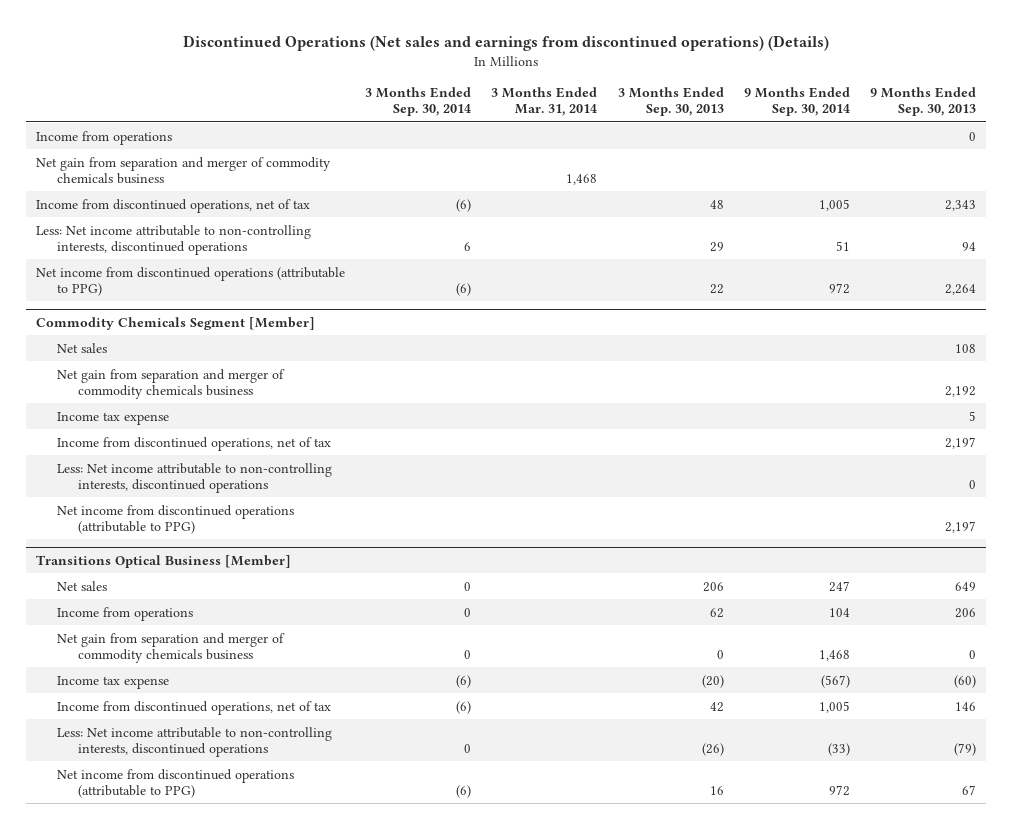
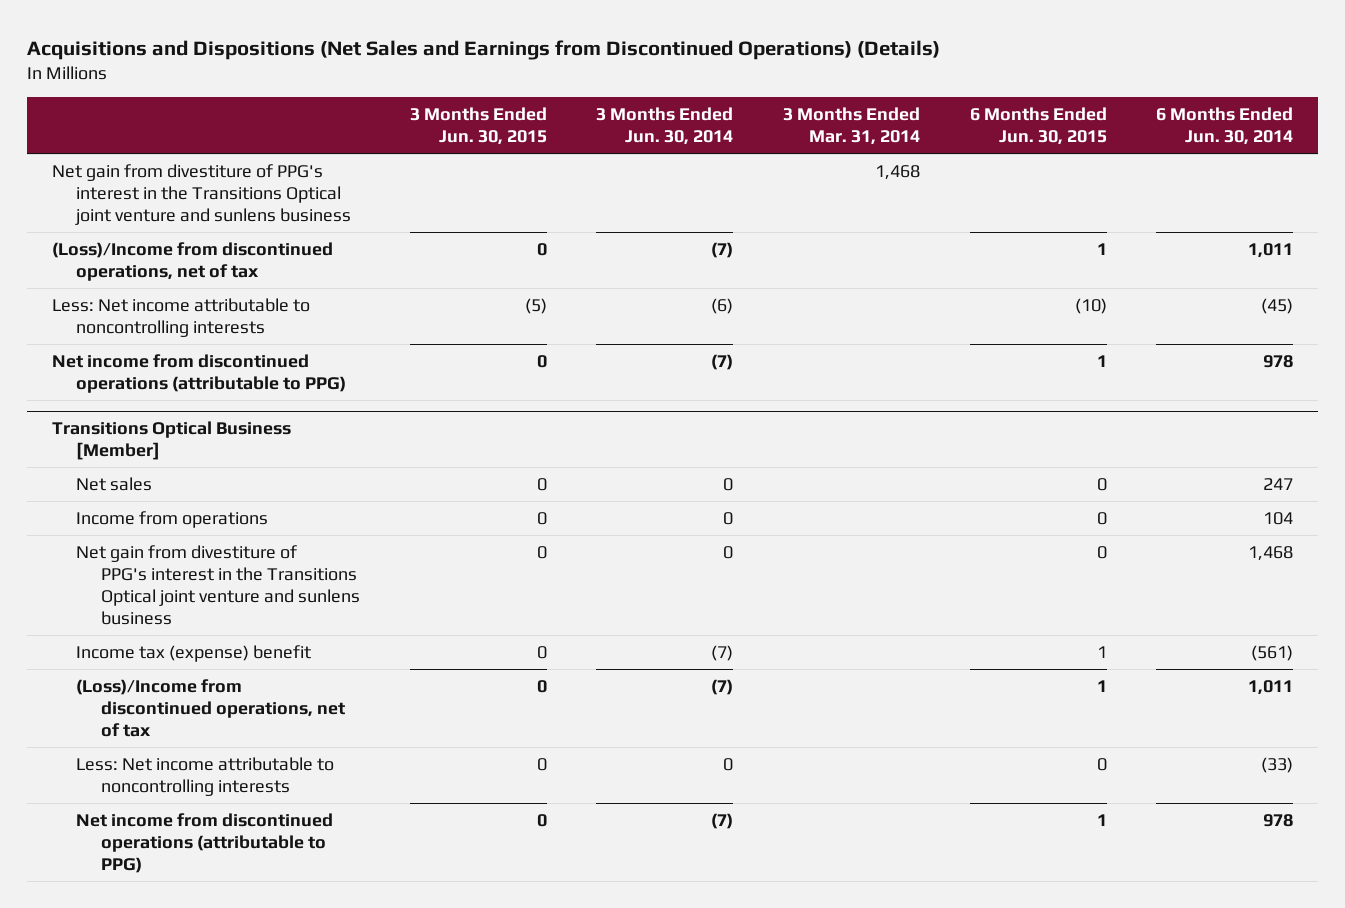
[183,35,830,52] Discontinued Operations (Net sales and earnings from discontinued operations) (Details) -> [26,39,940,60] Acquisitions and Dispositions (Net Sales and Earnings from Discontinued Operations) (Details)
[365,86,472,117] 3 Months Ended Sep. 30, 2014 -> none
[617,86,724,117] 3 Months Ended Sep. 30, 2013 -> none
[743,86,850,117] 9 Months Ended Sep. 30, 2014 -> none
[870,86,977,117] 9 Months Ended Sep. 30, 2013 -> none
none -> [409,107,547,146] 3 Months Ended Jun. 30, 2015
none -> [596,107,734,146] 3 Months Ended Jun. 30, 2014
none -> [969,107,1107,146] 6 Months Ended Jun. 30, 2015
none -> [1156,107,1294,146] 6 Months Ended Jun. 30, 2014
[35,130,172,145] Income from operations -> none
[35,156,331,184] Net gain from separation and merger of commodity chemicals business -> [51,163,352,226] Net gain from divestiture of PPG's interest in the Transitions Optical joint venture and sunlens business
[35,198,310,213] Income from discontinued operations, net of tax -> [51,241,333,282] (Loss)/Income from discontinued operations, net of tax
[35,224,311,255] Less: Net income attributable to non-controlling interests, discontinued operations -> [51,297,310,338] Less: Net income attributable to noncontrolling interests
[35,316,315,330] Commodity Chemicals Segment [Member] -> none
[56,342,107,353] Net sales -> none
[56,368,285,399] Net gain from separation and merger of commodity chemicals business -> none
[56,411,169,425] Income tax expense -> none
[56,436,331,451] Income from discontinued operations, net of tax -> none
[56,462,332,493] Less: Net income attributable to non-controlling interests, discontinued operations -> none
[56,504,294,534] Net income from discontinued operations (attributable to PPG) -> none
[56,632,285,663] Net gain from separation and merger of commodity chemicals business -> [76,544,360,626] Net gain from divestiture of PPG's interest in the Transitions Optical joint venture and sunlens business
[56,675,169,689] Income tax expense -> [76,644,312,662] Income tax (expense) benefit
[56,700,331,715] Income from discontinued operations, net of tax -> [76,678,345,738] (Loss)/Income from discontinued operations, net of tax
[56,726,332,757] Less: Net income attributable to non-controlling interests, discontinued operations -> [76,756,335,797] Less: Net income attributable to noncontrolling interests

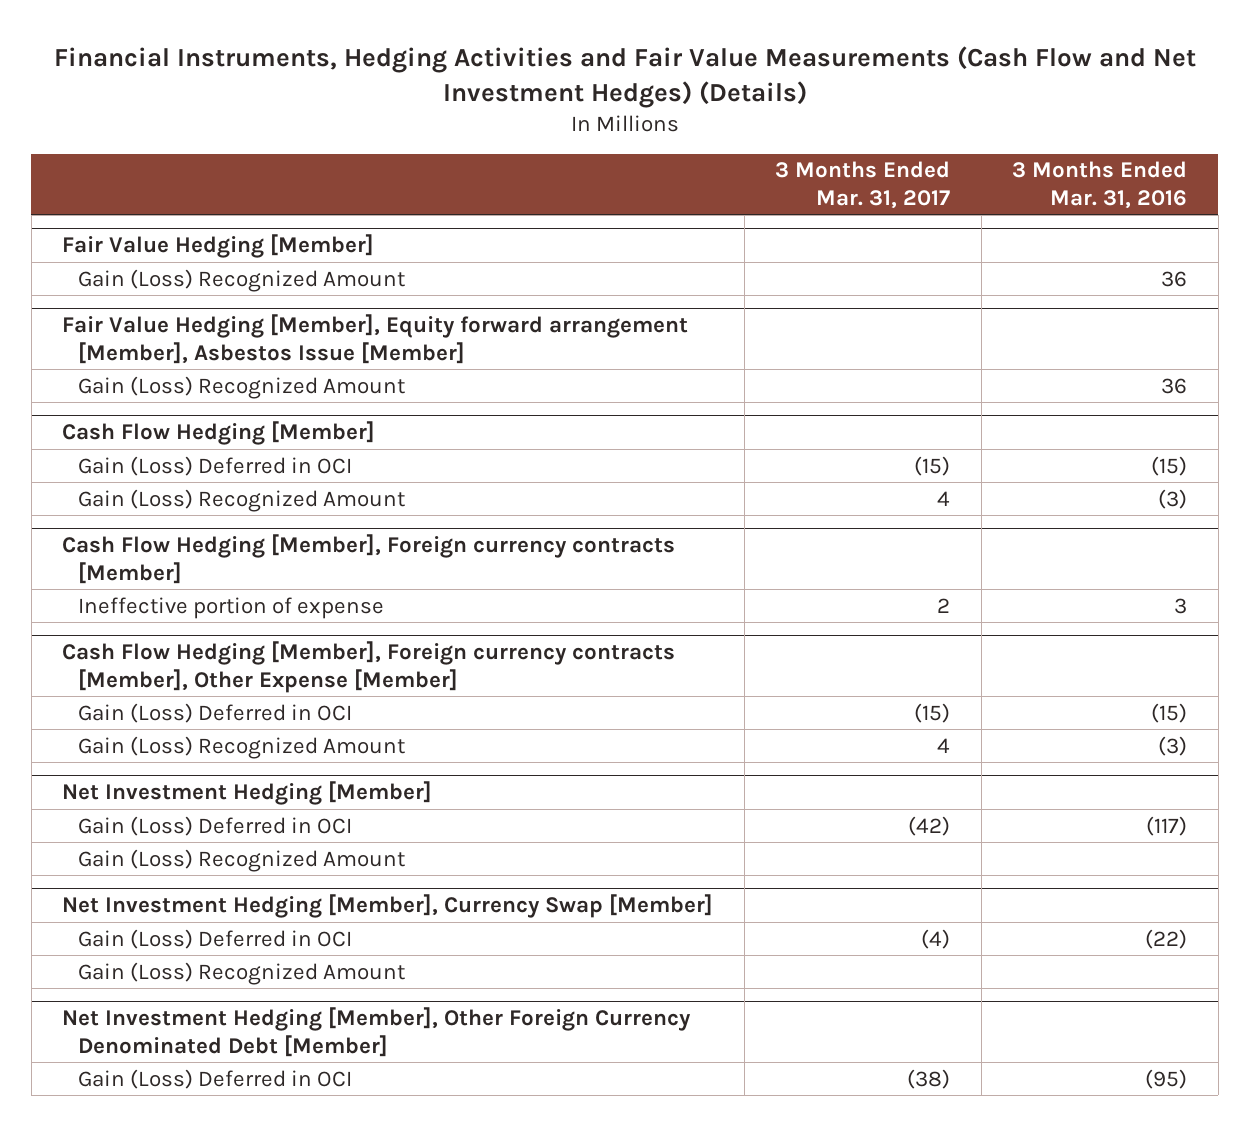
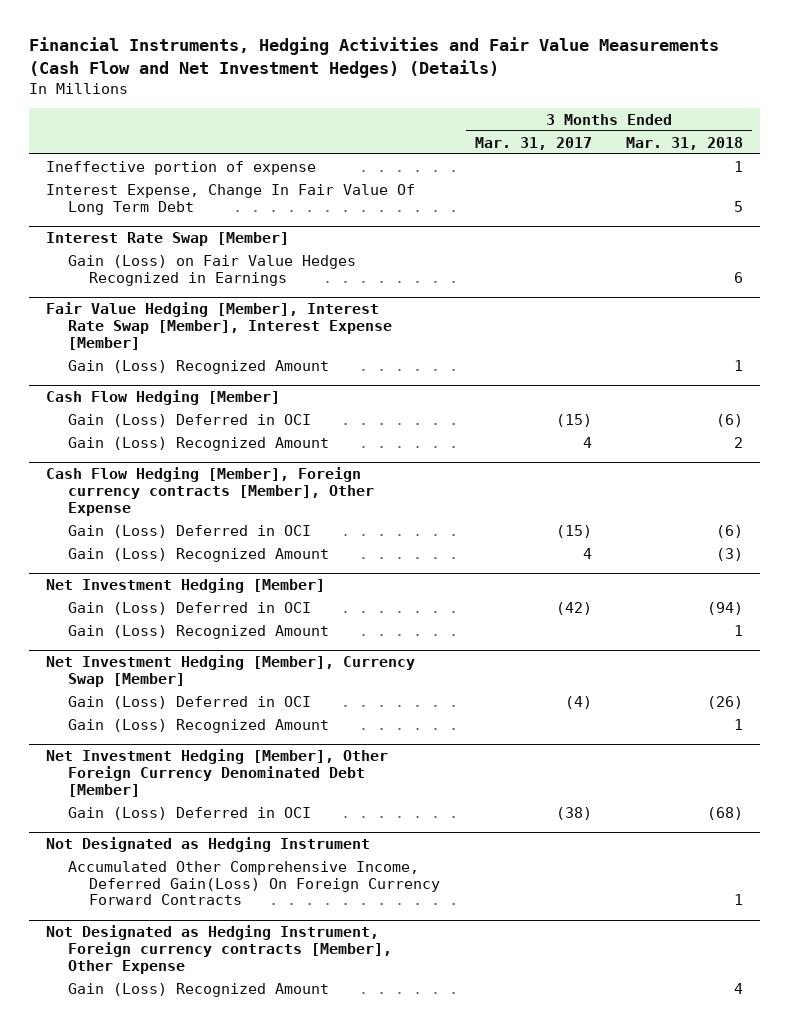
[1012,161,1188,209] 3 Months Ended Mar. 31, 2016 -> none
none -> [626,136,744,150] Mar. 31, 2018
none -> [46,160,317,175] Ineffective portion of expense
none -> [46,183,416,215] Interest Expense, Change In Fair Value Of Long Term Debt
none -> [46,232,290,247] Interest Rate Swap [Member]
none -> [67,254,356,286] Gain (Loss) on Fair Value Hedges Recognized in Earnings
[62,234,375,259] Fair Value Hedging [Member] -> [46,302,392,350] Fair Value Hedging [Member], Interest Rate Swap [Member], Interest Expense [Member]
[62,314,689,365] Fair Value Hedging [Member], Equity forward arrangement [Member], Asbestos Issue [Member] -> none
[78,375,406,399] Gain (Loss) Recognized Amount -> none
[62,534,676,585] Cash Flow Hedging [Member], Foreign currency contracts [Member] -> none
[78,596,385,619] Ineffective portion of expense -> none
[62,641,676,694] Cash Flow Hedging [Member], Foreign currency contracts [Member], Other Expense [Member] -> [46,467,374,516] Cash Flow Hedging [Member], Foreign currency contracts [Member], Other Expense
none -> [46,837,371,853] Not Designated as Hedging Instrument
none -> [67,860,441,906] Accumulated Other Comprehensive Income, Deferred Gain(Loss) On Foreign Currency Forward Contracts
none -> [46,925,392,974] Not Designated as Hedging Instrument, Foreign currency contracts [Member], Other Expense
none -> [67,982,329,997] Gain (Loss) Recognized Amount

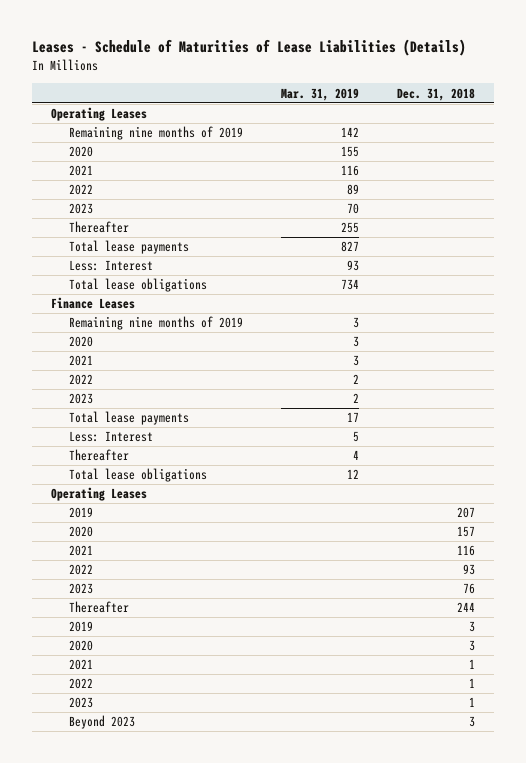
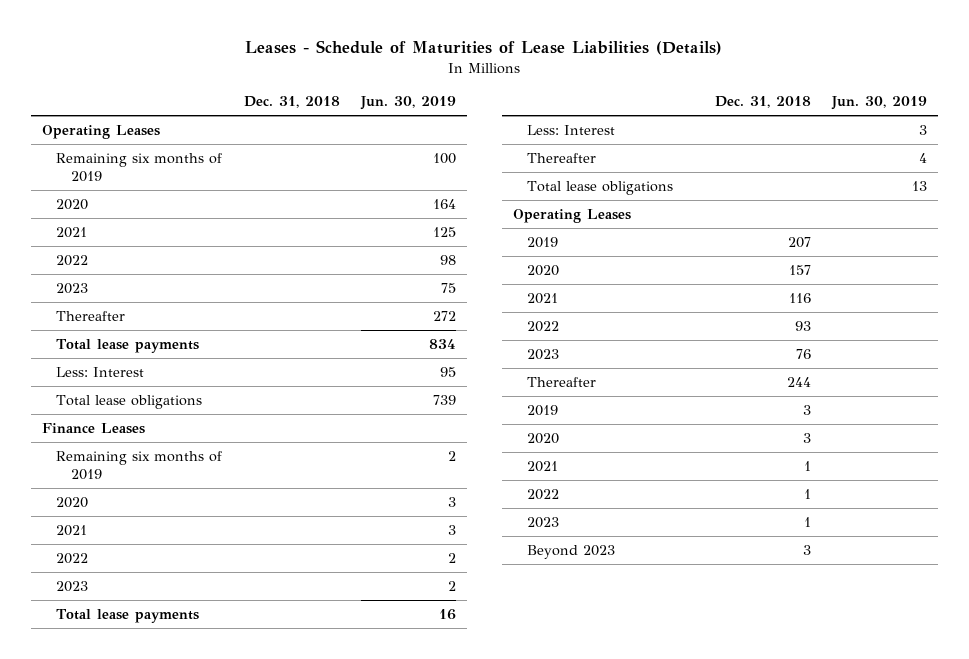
[281,87,360,101] Mar. 31, 2019 -> none
none -> [359,96,456,111] Jun. 30, 2019
[69,126,244,141] Remaining nine months of 2019 -> [56,153,223,182] Remaining six months of 2019
[69,316,244,331] Remaining nine months of 2019 -> [56,451,223,480] Remaining six months of 2019

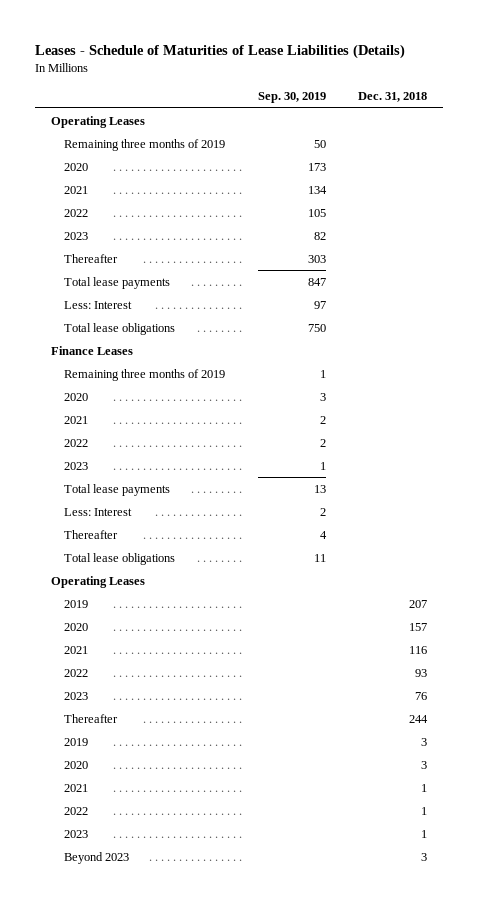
[359,96,456,111] Jun. 30, 2019 -> none
none -> [257,92,326,104] Sep. 30, 2019
[56,153,223,182] Remaining six months of 2019 -> [64,138,226,151] Remaining three months of 2019
[56,451,223,480] Remaining six months of 2019 -> [64,368,226,381] Remaining three months of 2019

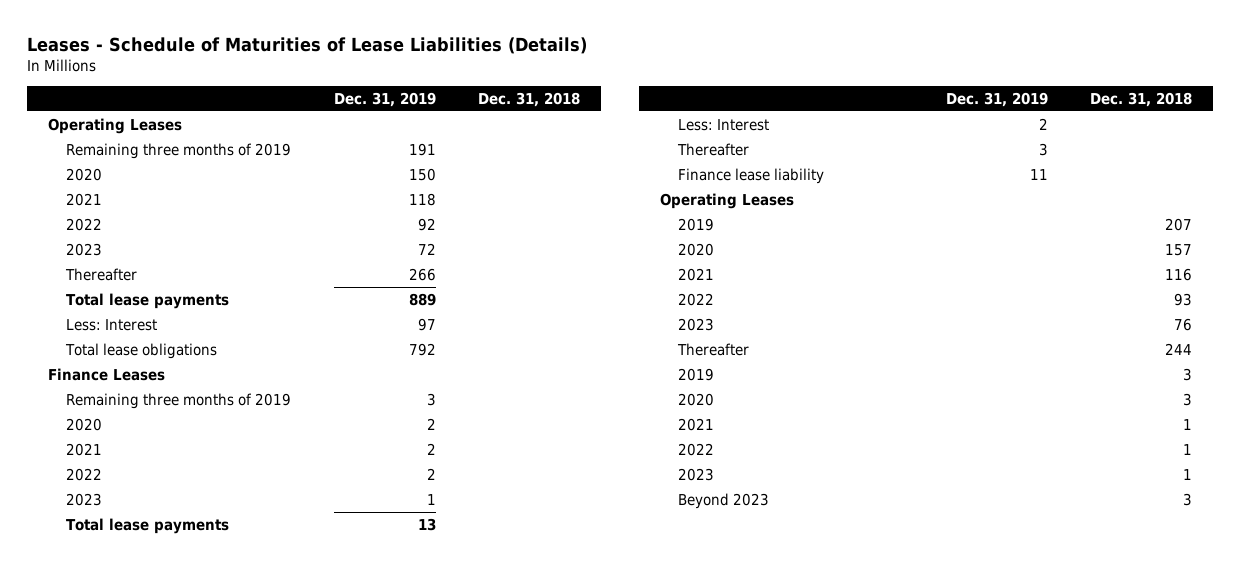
[257,92,326,104] Sep. 30, 2019 -> none
none -> [333,92,436,108] Dec. 31, 2019
[64,552,176,565] Total lease obligations -> [678,167,825,184] Finance lease liability

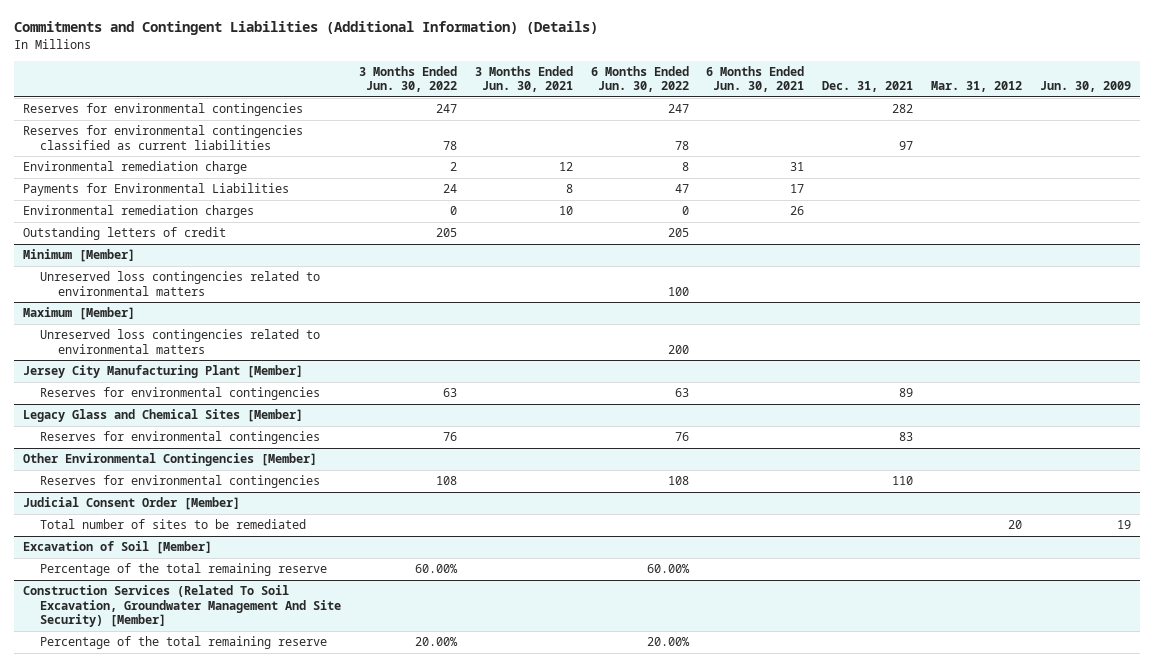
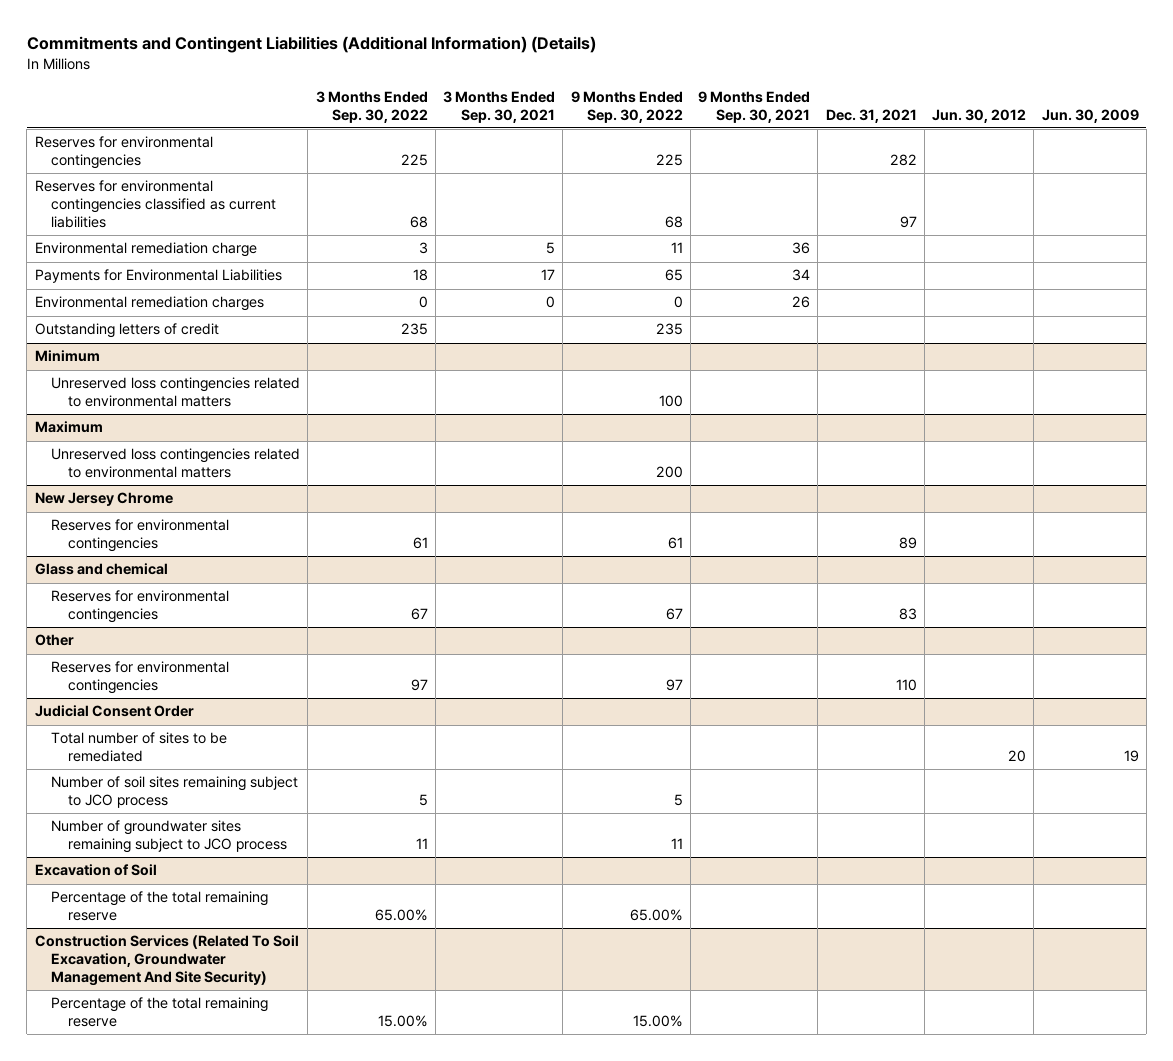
[359,65,458,93] 3 Months Ended Jun. 30, 2022 -> none
[474,65,573,93] 3 Months Ended Jun. 30, 2021 -> none
[590,65,689,93] 6 Months Ended Jun. 30, 2022 -> none
[706,65,805,93] 6 Months Ended Jun. 30, 2021 -> none
[931,81,1023,93] Mar. 31, 2012 -> none
none -> [315,91,428,123] 3 Months Ended Sep. 30, 2022
none -> [443,91,556,123] 3 Months Ended Sep. 30, 2021
none -> [570,91,683,123] 9 Months Ended Sep. 30, 2022
none -> [698,91,811,123] 9 Months Ended Sep. 30, 2021
none -> [932,108,1027,123] Jun. 30, 2012
[22,249,135,263] Minimum [Member] -> [34,350,100,363] Minimum
[22,307,135,321] Maximum [Member] -> [34,421,103,434] Maximum
[22,365,303,379] Jersey City Manufacturing Plant [Member] -> [34,492,173,507] New Jersey Chrome
[22,409,303,423] Legacy Glass and Chemical Sites [Member] -> [34,563,168,576] Glass and chemical
[22,453,317,467] Other Environmental Contingencies [Member] -> [34,634,74,647] Other
[22,497,240,511] Judicial Consent Order [Member] -> [34,705,194,718] Judicial Consent Order
none -> [51,776,299,809] Number of soil sites remaining subject to JCO process
none -> [51,820,287,854] Number of groundwater sites remaining subject to JCO process
[22,541,212,555] Excavation of Soil [Member] -> [34,864,157,877] Excavation of Soil
[22,585,342,627] Construction Services (Related To Soil Excavation, Groundwater Management And Site Security) [Member] -> [34,935,299,986] Construction Services (Related To Soil Excavation, Groundwater Management And Site Security)

